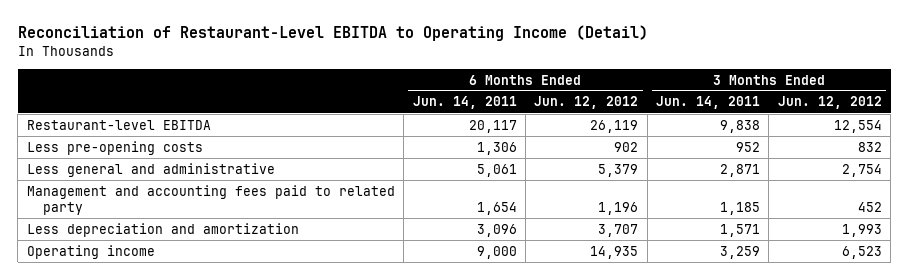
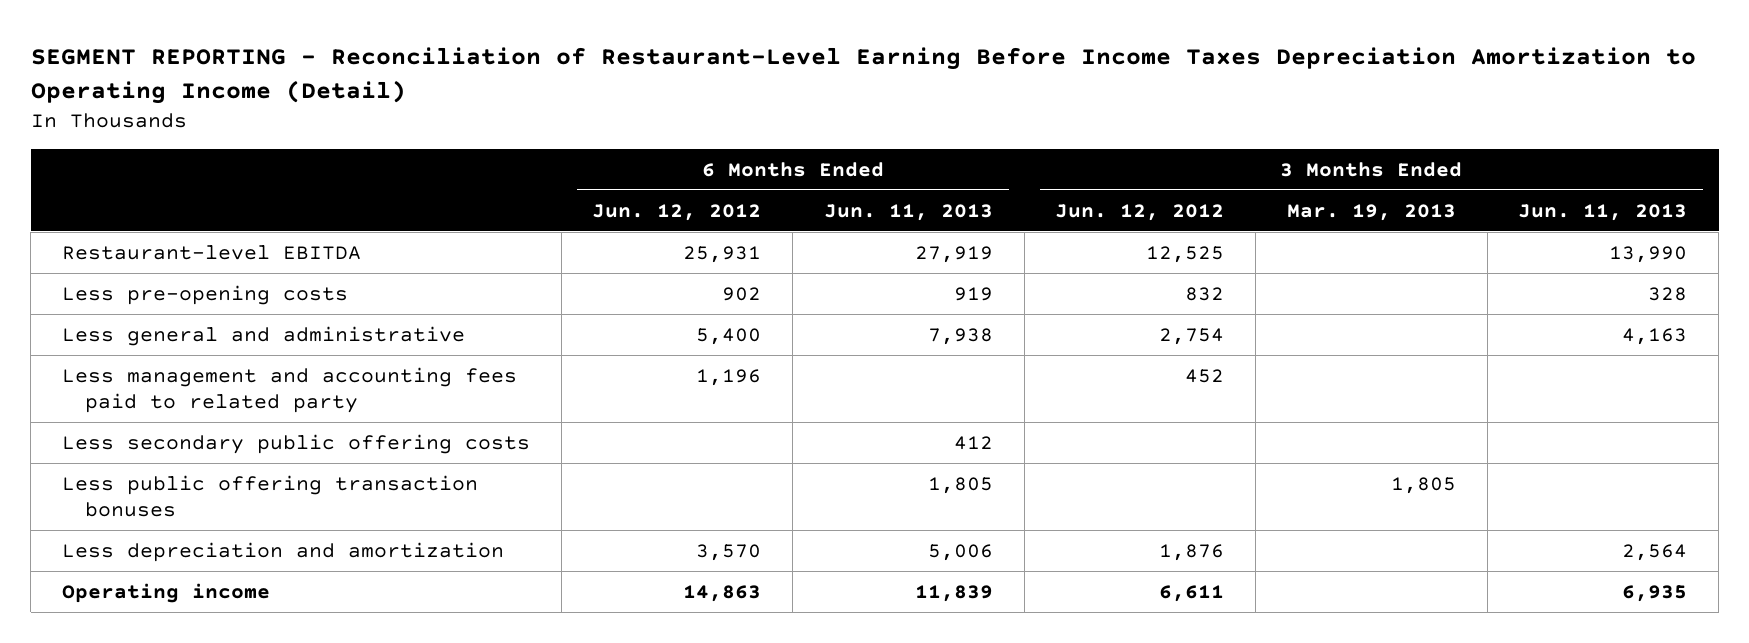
[17,25,648,42] Reconciliation of Restaurant-Level EBITDA to Operating Income (Detail) -> [30,47,1696,104] SEGMENT REPORTING - Reconciliation of Restaurant-Level Earning Before Income Taxes Depreciation Amortization to Operating Income (Detail)
[412,96,517,110] Jun. 14, 2011 -> none
[656,96,761,110] Jun. 14, 2011 -> none
none -> [823,203,993,221] Jun. 11, 2013
none -> [1286,203,1456,221] Mar. 19, 2013
none -> [1518,203,1688,221] Jun. 11, 2013
[590,119,639,133] 26,119 -> [683,245,762,263] 25,931
[833,119,882,133] 12,554 -> [1146,245,1225,263] 12,525
[598,163,639,177] 5,379 -> [696,327,762,345] 5,400
[26,184,395,216] Management and accounting fees paid to related party -> [61,366,517,414] Less management and accounting fees paid to related party
none -> [61,433,530,454] Less secondary public offering costs
none -> [61,474,478,518] Less public offering transaction bonuses
[598,223,639,237] 3,707 -> [696,543,762,561] 3,570
[841,223,882,237] 1,993 -> [1159,543,1225,561] 1,876
[590,245,639,259] 14,935 -> [683,584,762,602] 14,863
[841,245,882,259] 6,523 -> [1159,584,1225,602] 6,611

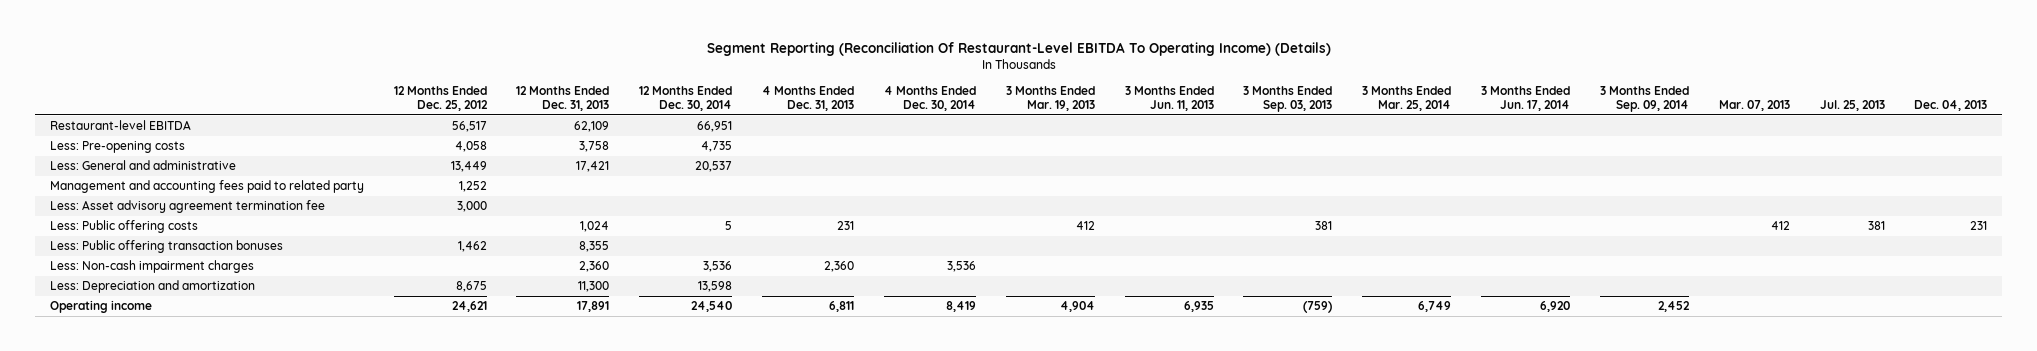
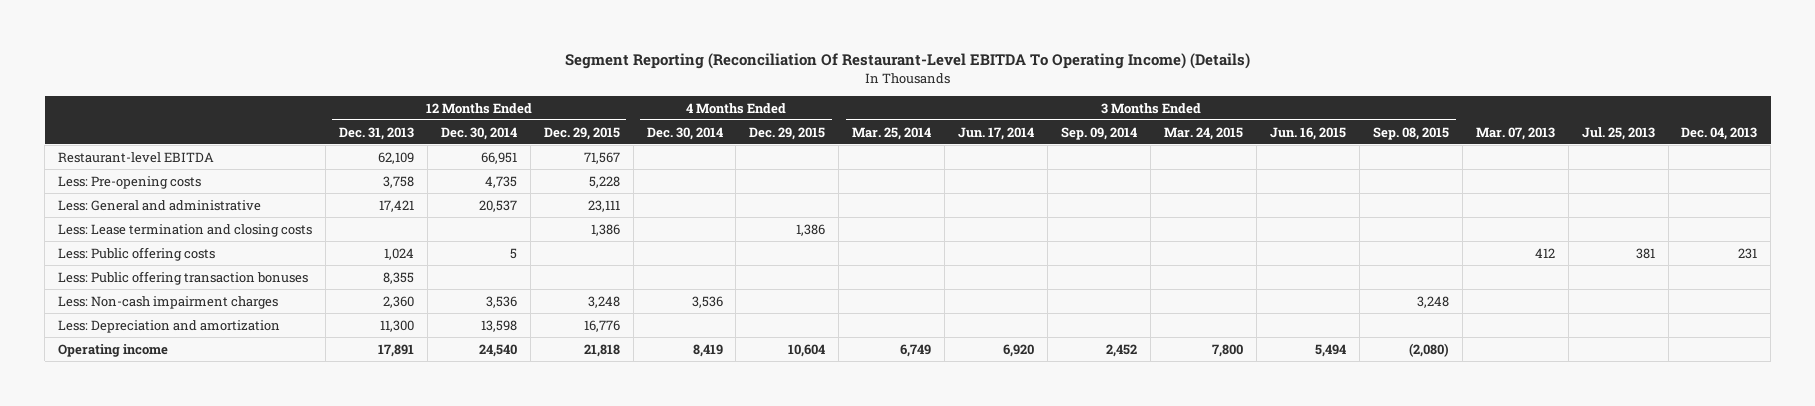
[393,85,488,111] 12 Months Ended Dec. 25, 2012 -> none
[762,85,855,111] 4 Months Ended Dec. 31, 2013 -> none
[1005,85,1095,111] 3 Months Ended Mar. 19, 2013 -> none
[1124,85,1214,111] 3 Months Ended Jun. 11, 2013 -> none
[1243,85,1333,112] 3 Months Ended Sep. 03, 2013 -> none
none -> [543,126,620,140] Dec. 29, 2015
none -> [749,126,826,140] Dec. 29, 2015
none -> [1164,126,1244,140] Mar. 24, 2015
none -> [1269,126,1346,140] Jun. 16, 2015
none -> [1372,126,1449,140] Sep. 08, 2015
[49,180,364,194] Management and accounting fees paid to related party -> none
[49,200,325,214] Less: Asset advisory agreement termination fee -> [57,223,312,237] Less: Lease termination and closing costs

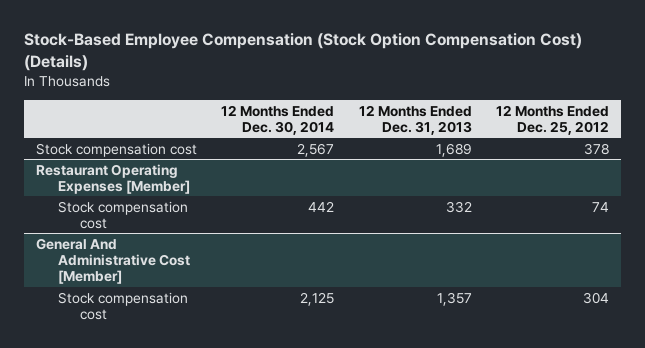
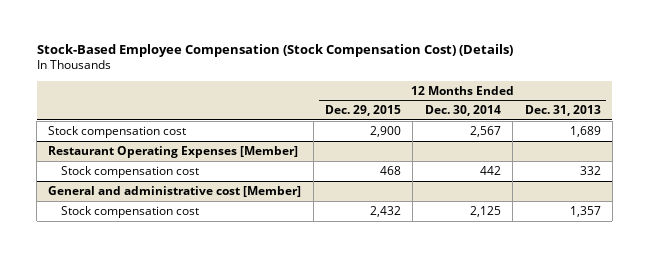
[23,33,582,72] Stock-Based Employee Compensation (Stock Option Compensation Cost) (Details) -> [36,44,513,58] Stock-Based Employee Compensation (Stock Compensation Cost) (Details)
[496,104,610,135] 12 Months Ended Dec. 25, 2012 -> none
none -> [325,105,402,117] Dec. 29, 2015
[35,237,191,284] General And Administrative Cost [Member] -> [48,185,302,197] General and administrative cost [Member]

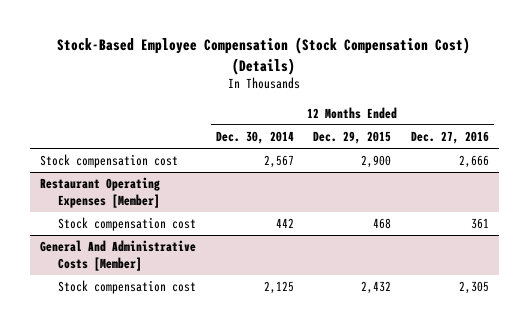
[524,105,601,117] Dec. 31, 2013 -> none
none -> [411,131,490,145] Dec. 27, 2016
[48,185,302,197] General and administrative cost [Member] -> [39,240,196,272] General And Administrative Costs [Member]

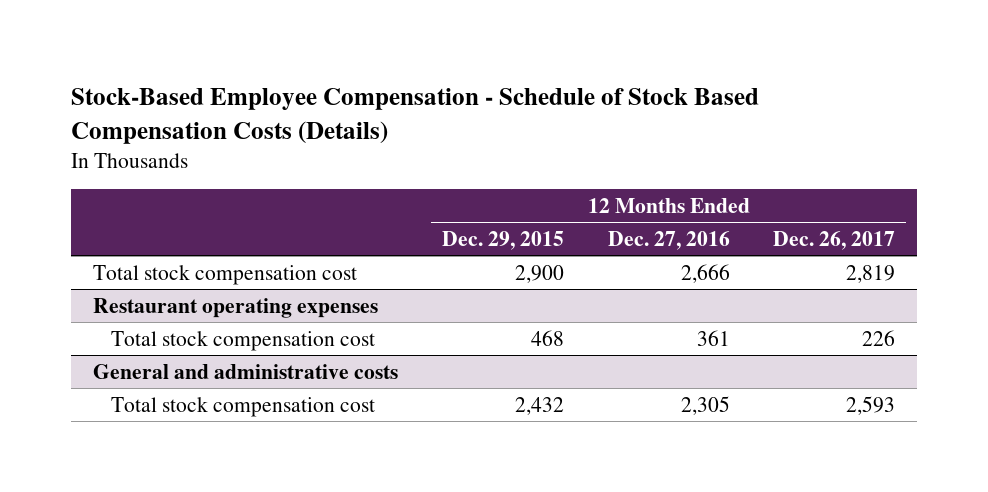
[57,37,471,75] Stock-Based Employee Compensation (Stock Compensation Cost) (Details) -> [71,87,760,144] Stock-Based Employee Compensation - Schedule of Stock Based Compensation Costs (Details)
[215,131,294,145] Dec. 30, 2014 -> none
none -> [773,230,896,250] Dec. 26, 2017
[39,154,178,169] Stock compensation cost -> [93,264,358,285] Total stock compensation cost
[39,177,160,209] Restaurant Operating Expenses [Member] -> [93,297,379,318] Restaurant operating expenses
[57,217,196,232] Stock compensation cost -> [110,330,375,351] Total stock compensation cost
[39,240,196,272] General And Administrative Costs [Member] -> [93,363,399,379] General and administrative costs
[57,280,196,295] Stock compensation cost -> [110,396,375,417] Total stock compensation cost

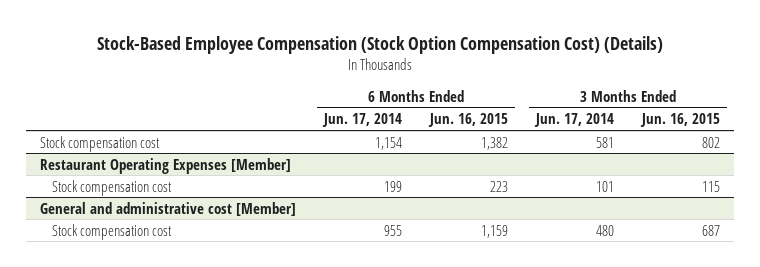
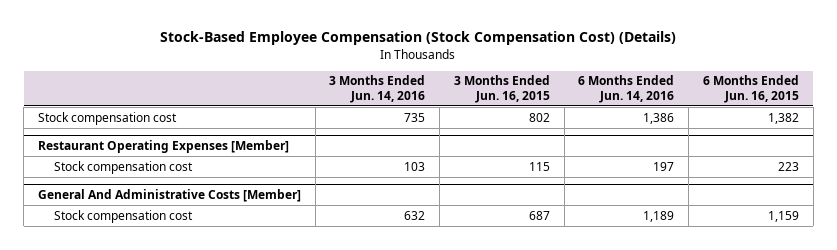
[96,35,663,54] Stock-Based Employee Compensation (Stock Option Compensation Cost) (Details) -> [160,31,677,46] Stock-Based Employee Compensation (Stock Compensation Cost) (Details)
[321,113,402,128] Jun. 17, 2014 -> none
[533,113,614,128] Jun. 17, 2014 -> none
none -> [329,75,426,103] 3 Months Ended Jun. 14, 2016
none -> [578,75,675,103] 6 Months Ended Jun. 14, 2016
[40,201,297,216] General and administrative cost [Member] -> [37,188,301,202] General And Administrative Costs [Member]

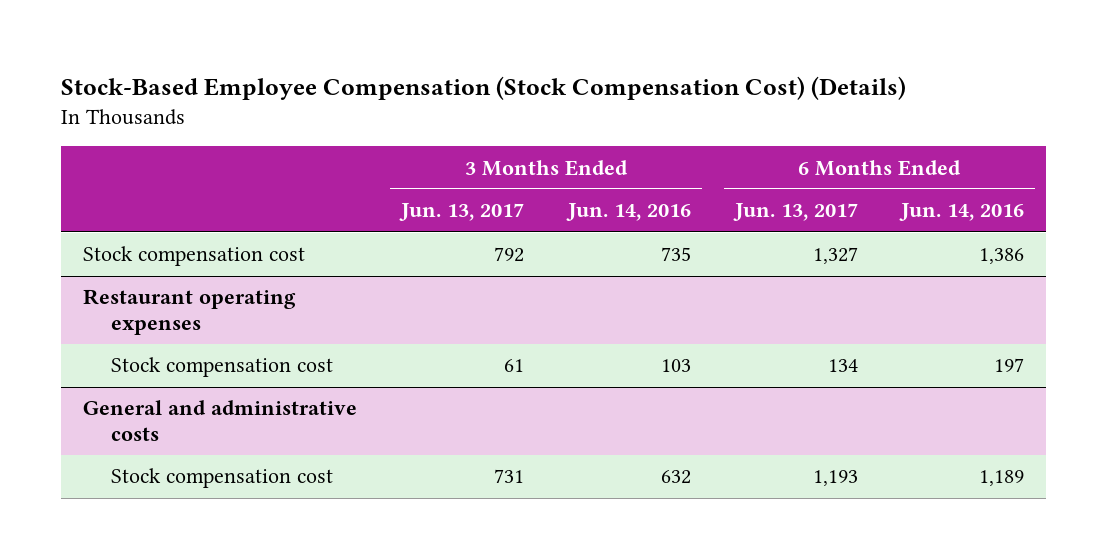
[453,75,550,103] 3 Months Ended Jun. 16, 2015 -> none
[703,75,800,103] 6 Months Ended Jun. 16, 2015 -> none
none -> [398,203,524,222] Jun. 13, 2017
none -> [732,203,858,222] Jun. 13, 2017
[37,139,289,153] Restaurant Operating Expenses [Member] -> [82,289,296,336] Restaurant operating expenses
[37,188,301,202] General And Administrative Costs [Member] -> [82,400,357,442] General and administrative costs

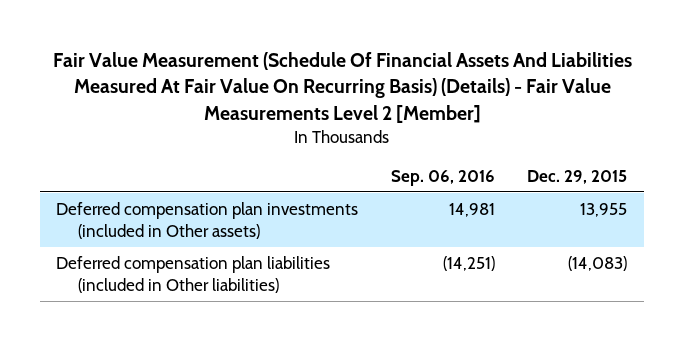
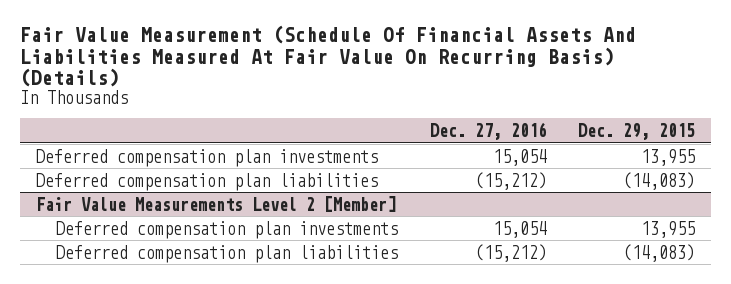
[52,51,632,123] Fair Value Measurement (Schedule Of Financial Assets And Liabilities Measured At Fair Value On Recurring Basis) (Details) - Fair Value Measurements Level 2 [Member] -> [19,24,636,88] Fair Value Measurement (Schedule Of Financial Assets And Liabilities Measured At Fair Value On Recurring Basis) (Details)
[390,169,495,186] Sep. 06, 2016 -> none
none -> [429,121,547,140] Dec. 27, 2016
[56,201,359,239] Deferred compensation plan investments (included in Other assets) -> [35,148,378,167] Deferred compensation plan investments
[56,255,331,293] Deferred compensation plan liabilities (included in Other liabilities) -> [35,172,378,191] Deferred compensation plan liabilities
none -> [35,195,396,212] Fair Value Measurements Level 2 [Member]
none -> [56,220,399,239] Deferred compensation plan investments
none -> [56,244,399,263] Deferred compensation plan liabilities

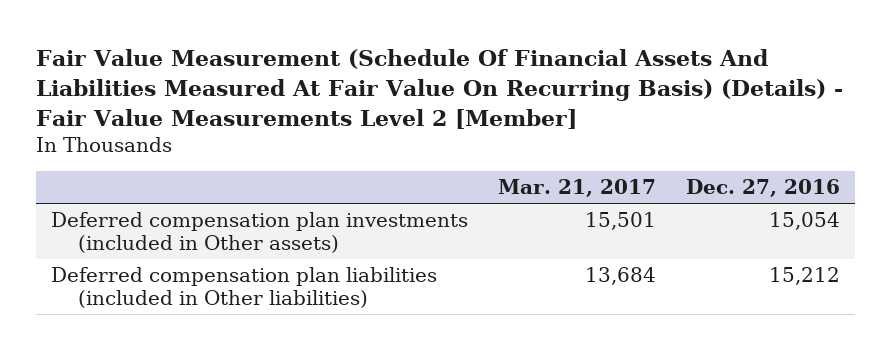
[19,24,636,88] Fair Value Measurement (Schedule Of Financial Assets And Liabilities Measured At Fair Value On Recurring Basis) (Details) -> [35,48,843,129] Fair Value Measurement (Schedule Of Financial Assets And Liabilities Measured At Fair Value On Recurring Basis) (Details) - Fair Value Measurements Level 2 [Member]
[578,122,696,140] Dec. 29, 2015 -> none
none -> [498,179,657,198] Mar. 21, 2017
[35,195,396,212] Fair Value Measurements Level 2 [Member] -> none
[56,220,399,239] Deferred compensation plan investments -> none
[56,244,399,263] Deferred compensation plan liabilities -> none
[35,148,378,167] Deferred compensation plan investments -> [50,212,468,253] Deferred compensation plan investments (included in Other assets)
[35,172,378,191] Deferred compensation plan liabilities -> [50,267,437,308] Deferred compensation plan liabilities (included in Other liabilities)
[474,171,547,190] (15,212) -> [769,267,841,286] 15,212

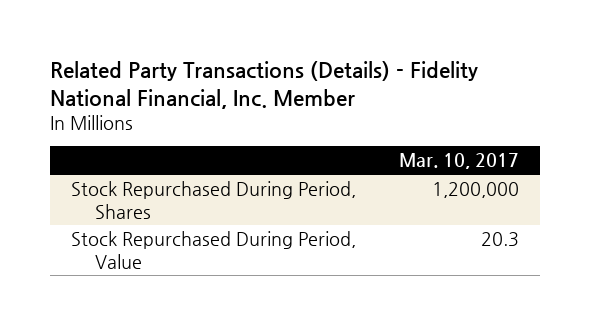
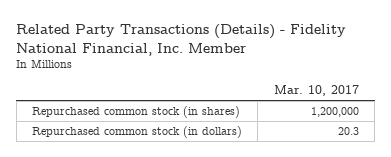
[71,181,357,219] Stock Repurchased During Period, Shares -> [32,106,241,119] Repurchased common stock (in shares)
[71,231,357,269] Stock Repurchased During Period, Value -> [32,126,243,139] Repurchased common stock (in dollars)

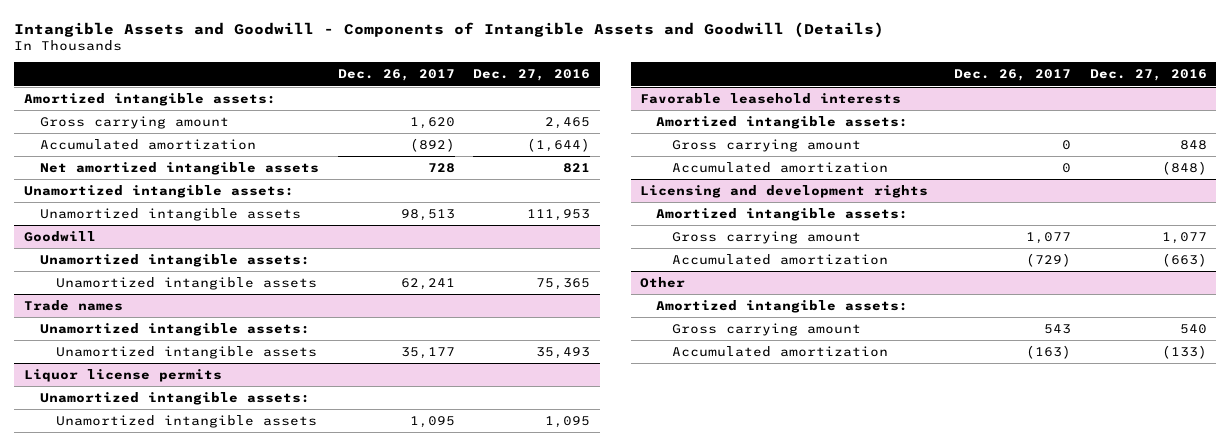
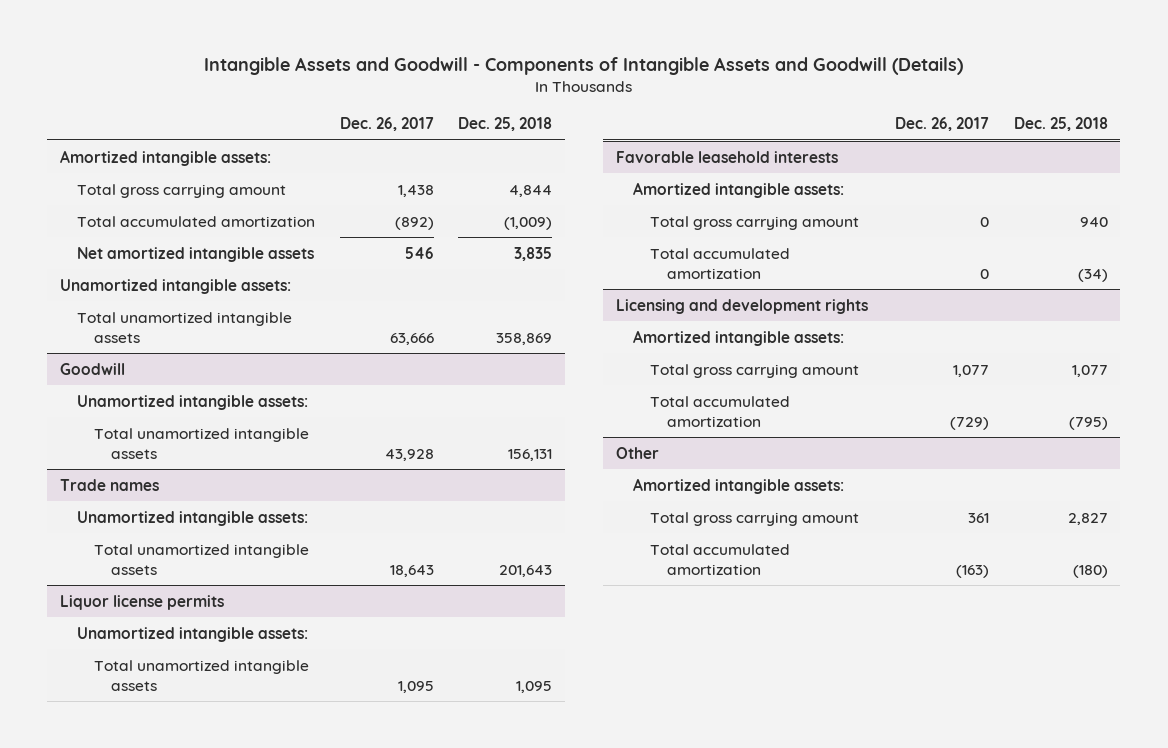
[473,69,591,82] Dec. 27, 2016 -> none
none -> [458,117,553,132] Dec. 25, 2018
[39,115,229,129] Gross carrying amount -> [76,183,286,198] Total gross carrying amount
[409,116,455,129] 1,620 -> [397,184,434,197] 1,438
[39,138,256,150] Accumulated amortization -> [76,215,315,227] Total accumulated amortization
[427,162,455,173] 728 -> [404,246,434,259] 546
[39,207,301,221] Unamortized intangible assets -> [76,311,292,343] Total unamortized intangible assets
[400,208,455,221] 98,513 -> [389,332,434,345] 63,666
[55,276,317,290] Unamortized intangible assets -> [93,427,309,459] Total unamortized intangible assets
[400,277,455,290] 62,241 -> [384,448,434,461] 43,928
[55,345,317,359] Unamortized intangible assets -> [93,543,309,575] Total unamortized intangible assets
[400,346,455,359] 35,177 -> [389,564,434,577] 18,643
[55,414,317,428] Unamortized intangible assets -> [93,659,309,691] Total unamortized intangible assets
[671,138,861,152] Gross carrying amount -> [649,215,859,230] Total gross carrying amount
[671,161,888,173] Accumulated amortization -> [649,247,790,279] Total accumulated amortization
[671,230,861,244] Gross carrying amount -> [649,363,859,378] Total gross carrying amount
[671,253,888,265] Accumulated amortization -> [649,395,790,427] Total accumulated amortization
[671,322,861,336] Gross carrying amount -> [649,511,859,526] Total gross carrying amount
[1043,323,1071,334] 543 -> [968,512,990,523] 361
[671,345,888,357] Accumulated amortization -> [649,543,790,575] Total accumulated amortization

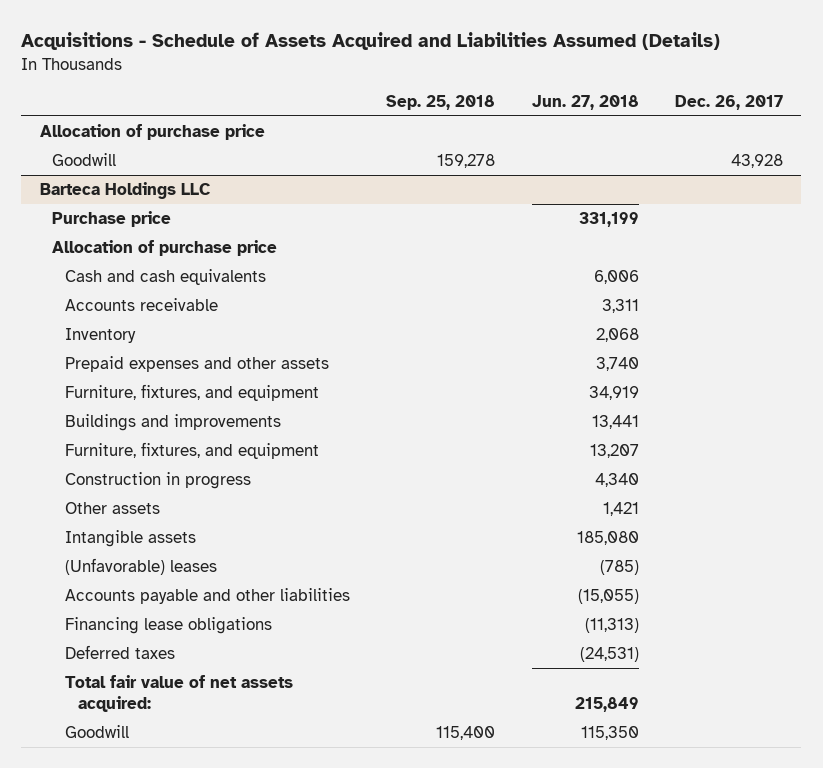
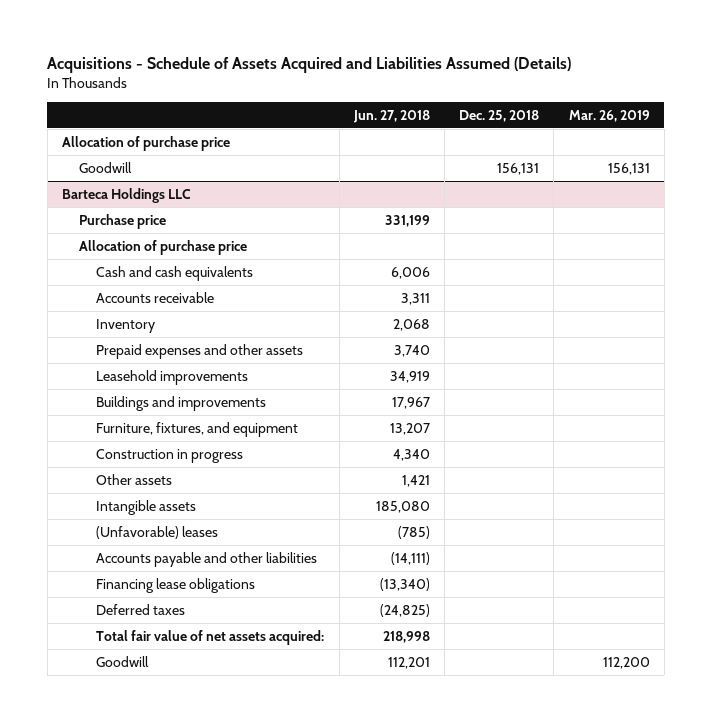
[386,94,496,110] Sep. 25, 2018 -> none
[675,94,784,110] Dec. 26, 2017 -> none
none -> [459,109,540,122] Dec. 25, 2018
none -> [568,109,650,122] Mar. 26, 2019
[64,384,319,402] Furniture, fixtures, and equipment -> [96,369,249,385] Leasehold improvements
[591,415,639,430] 13,441 -> [391,396,430,409] 17,967
[577,589,639,605] (15,055) -> [390,551,430,565] (14,111)
[584,618,639,634] (11,313) -> [379,577,430,591] (13,340)
[579,647,639,663] (24,531) -> [379,603,430,617] (24,825)
[574,696,639,712] 215,849 -> [382,630,430,643] 218,998
[580,726,639,741] 115,350 -> [387,656,430,669] 112,201

